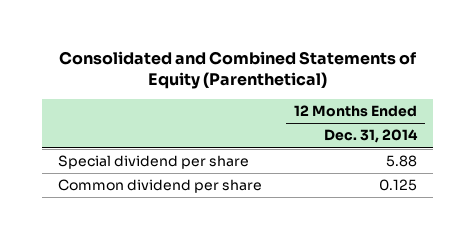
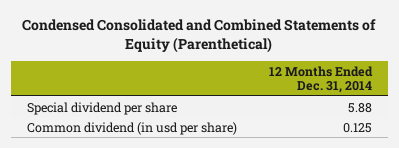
[58,50,417,89] Consolidated and Combined Statements of Equity (Parenthetical) -> [22,18,377,53] Condensed Consolidated and Combined Statements of Equity (Parenthetical)
[58,179,263,194] Common dividend per share -> [26,121,237,135] Common dividend (in usd per share)

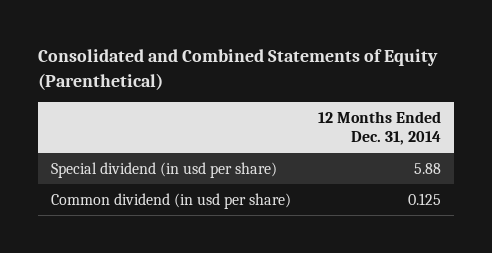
[22,18,377,53] Condensed Consolidated and Combined Statements of Equity (Parenthetical) -> [37,49,438,90] Consolidated and Combined Statements of Equity (Parenthetical)
[26,101,177,115] Special dividend per share -> [51,161,278,178] Special dividend (in usd per share)

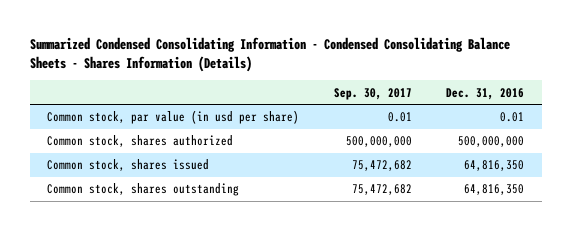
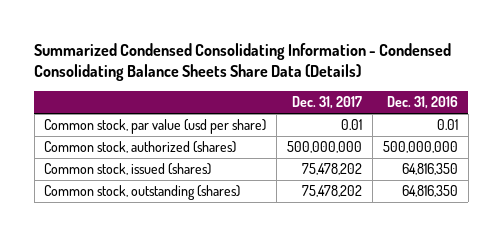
[29,36,510,72] Summarized Condensed Consolidating Information - Condensed Consolidating Balance Sheets - Shares Information (Details) -> [34,42,452,82] Summarized Condensed Consolidating Information - Condensed Consolidating Balance Sheets Share Data (Details)
[333,87,412,100] Sep. 30, 2017 -> none
none -> [292,96,363,110] Dec. 31, 2017
[46,110,299,125] Common stock, par value (in usd per share) -> [44,119,267,135] Common stock, par value (usd per share)
[46,135,233,148] Common stock, shares authorized -> [44,141,237,154] Common stock, authorized (shares)
[46,159,209,172] Common stock, shares issued -> [44,163,212,176] Common stock, issued (shares)
[46,183,239,197] Common stock, shares outstanding -> [44,185,241,201] Common stock, outstanding (shares)

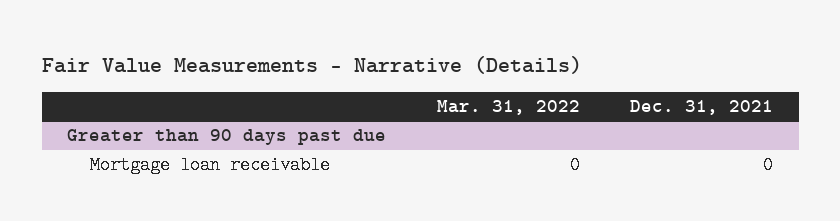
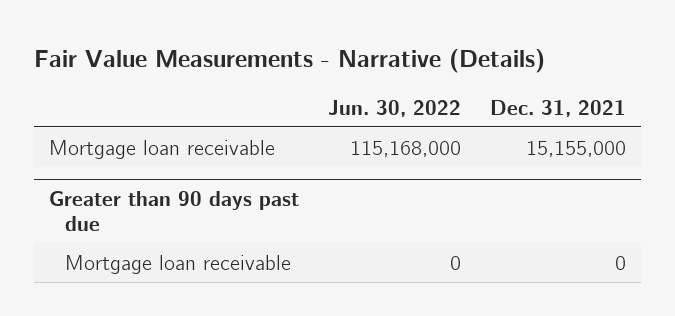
[436,99,580,115] Mar. 31, 2022 -> none
none -> [328,99,462,117] Jun. 30, 2022
none -> [48,139,275,159] Mortgage loan receivable

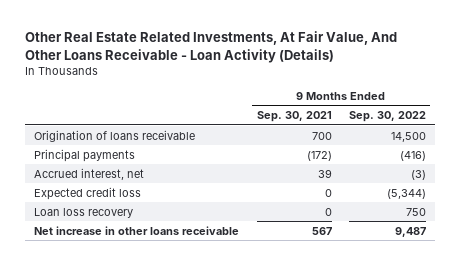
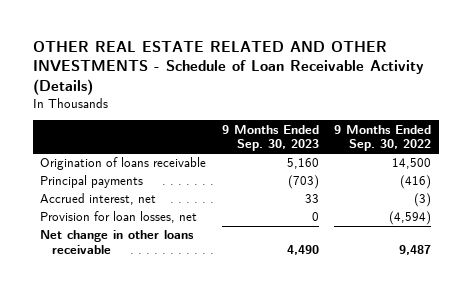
[25,31,398,63] Other Real Estate Related Investments, At Fair Value, And Other Loans Receivable - Loan Activity (Details) -> [32,40,424,95] OTHER REAL ESTATE RELATED AND OTHER INVESTMENTS - Schedule of Loan Receivable Activity (Details)
[256,111,332,123] Sep. 30, 2021 -> none
none -> [221,124,319,152] 9 Months Ended Sep. 30, 2023
[33,186,141,200] Expected credit loss -> none
[33,207,133,218] Loan loss recovery -> none
none -> [40,211,198,224] Provision for loan losses, net
[33,225,239,235] Net increase in other loans receivable -> [40,230,195,255] Net change in other loans receivable

